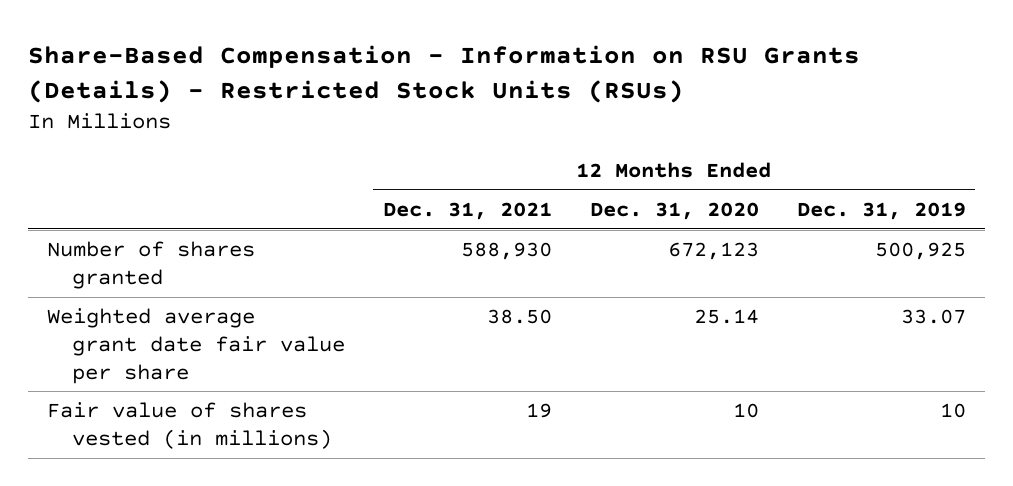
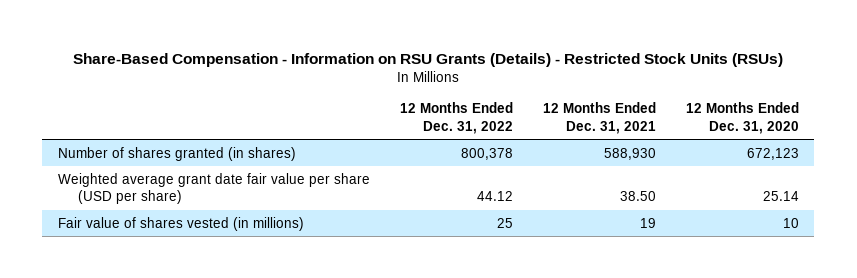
[796,202,966,221] Dec. 31, 2019 -> none
none -> [399,102,513,134] 12 Months Ended Dec. 31, 2022
[47,241,256,289] Number of shares granted -> [57,146,296,161] Number of shares granted (in shares)
[47,308,345,384] Weighted average grant date fair value per share -> [57,172,370,205] Weighted average grant date fair value per share (USD per share)

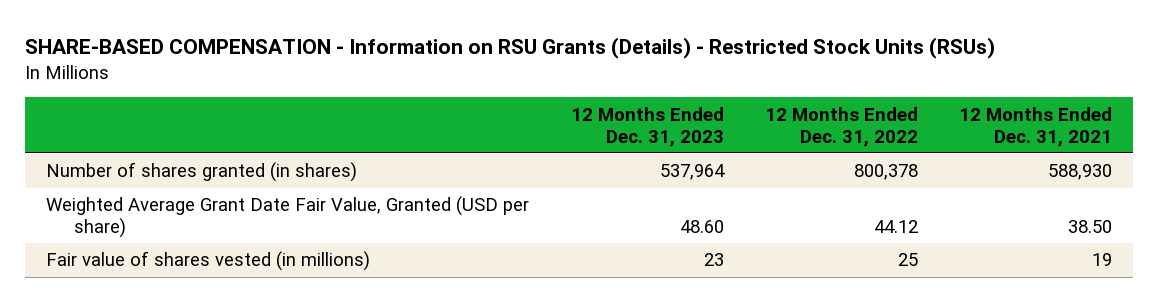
[73,52,784,67] Share-Based Compensation - Information on RSU Grants (Details) - Restricted Stock Units (RSUs) -> [25,37,996,60] SHARE-BASED COMPENSATION - Information on RSU Grants (Details) - Restricted Stock Units (RSUs)
[686,102,800,134] 12 Months Ended Dec. 31, 2020 -> none
none -> [570,106,724,147] 12 Months Ended Dec. 31, 2023
[57,172,370,205] Weighted average grant date fair value per share (USD per share) -> [46,196,530,239] Weighted Average Grant Date Fair Value, Granted (USD per share)

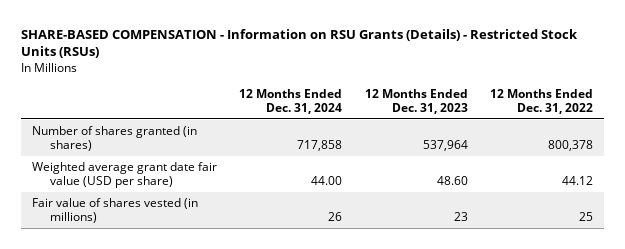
[959,106,1113,147] 12 Months Ended Dec. 31, 2021 -> none
none -> [239,88,343,115] 12 Months Ended Dec. 31, 2024
[46,196,530,239] Weighted Average Grant Date Fair Value, Granted (USD per share) -> [32,161,218,189] Weighted average grant date fair value (USD per share)

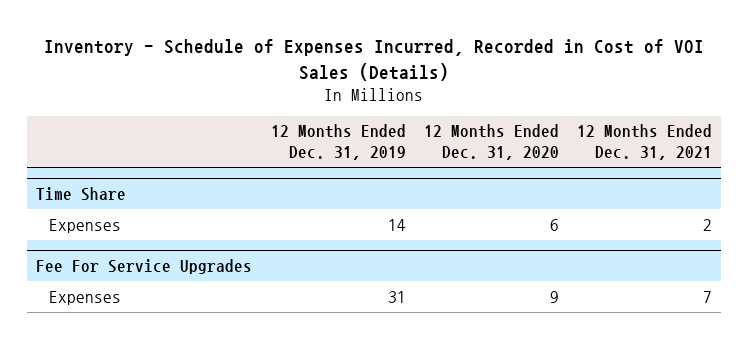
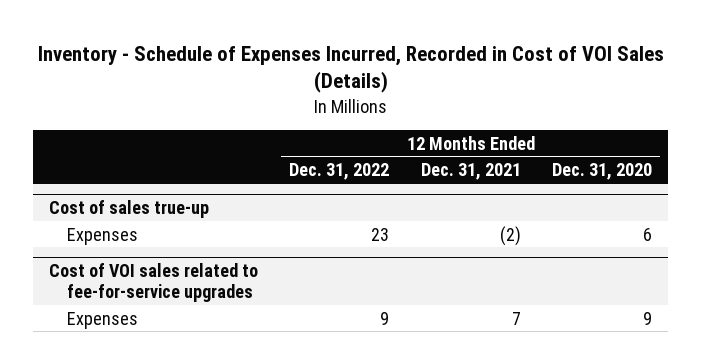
[270,124,406,161] 12 Months Ended Dec. 31, 2019 -> none
none -> [289,163,390,181] Dec. 31, 2022
[36,186,127,201] Time Share -> [48,200,209,219] Cost of sales true-up
[703,218,713,231] 2 -> [499,225,521,246] (2)
[36,258,253,274] Fee For Service Upgrades -> [48,263,258,302] Cost of VOI sales related to fee-for-service upgrades

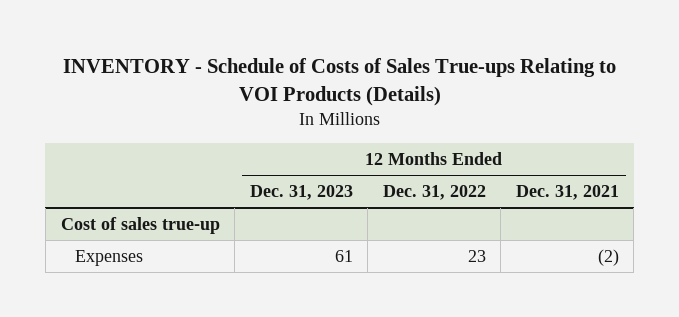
[37,45,664,94] Inventory - Schedule of Expenses Incurred, Recorded in Cost of VOI Sales (Details) -> [62,58,616,106] INVENTORY - Schedule of Costs of Sales True-ups Relating to VOI Products (Details)
[552,163,653,181] Dec. 31, 2020 -> none
none -> [249,185,353,201] Dec. 31, 2023
[48,263,258,302] Cost of VOI sales related to fee-for-service upgrades -> none
[67,311,139,329] Expenses -> none

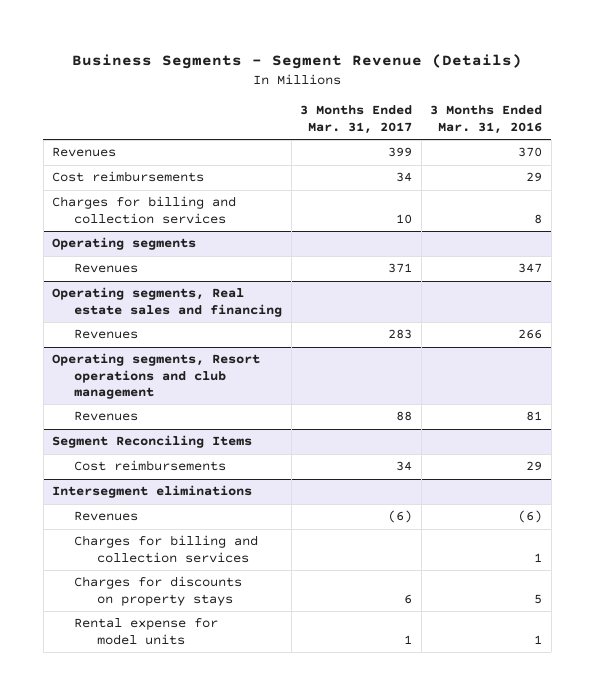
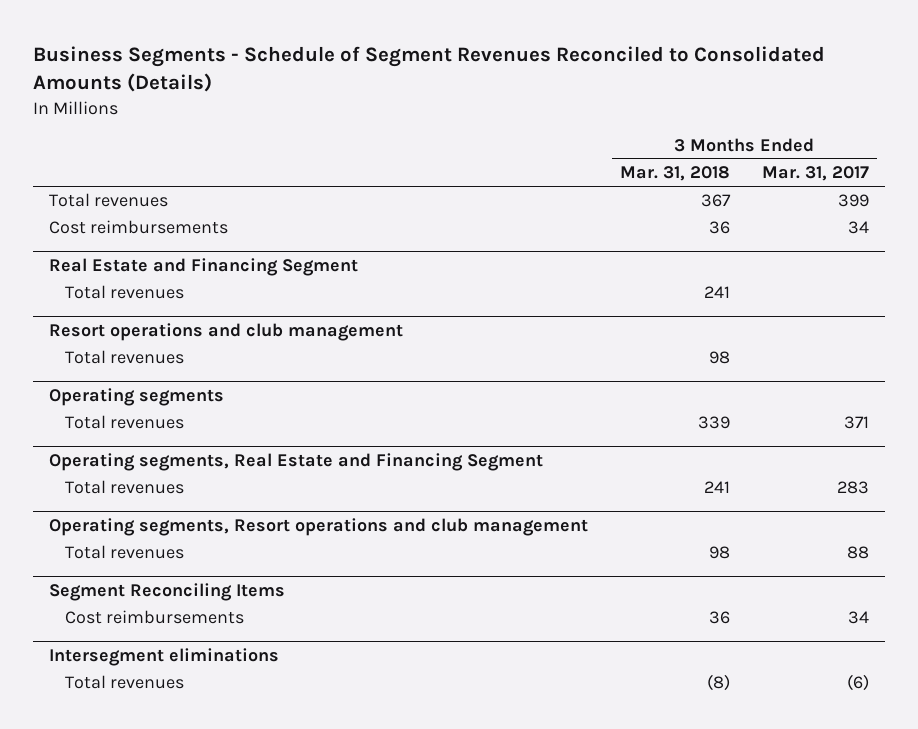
[72,54,523,70] Business Segments - Segment Revenue (Details) -> [33,46,826,93] Business Segments - Schedule of Segment Revenues Reconciled to Consolidated Amounts (Details)
[430,105,543,134] 3 Months Ended Mar. 31, 2016 -> none
none -> [620,166,731,182] Mar. 31, 2018
[52,147,117,158] Revenues -> [49,193,169,208] Total revenues
[52,196,237,224] Charges for billing and collection services -> none
none -> [49,258,359,277] Real Estate and Financing Segment
none -> [65,285,185,300] Total revenues
none -> [49,323,404,342] Resort operations and club management
none -> [65,350,185,365] Total revenues
[74,263,139,274] Revenues -> [65,415,185,430] Total revenues
[52,287,283,317] Operating segments, Real estate sales and financing -> [49,453,544,472] Operating segments, Real Estate and Financing Segment
[74,329,139,340] Revenues -> [65,480,185,495] Total revenues
[74,411,139,422] Revenues -> [65,545,185,560] Total revenues
[74,535,259,563] Charges for billing and collection services -> none
[74,576,243,606] Charges for discounts on property stays -> none
[74,618,219,645] Rental expense for model units -> none
[74,511,139,522] Revenues -> [65,675,185,690] Total revenues

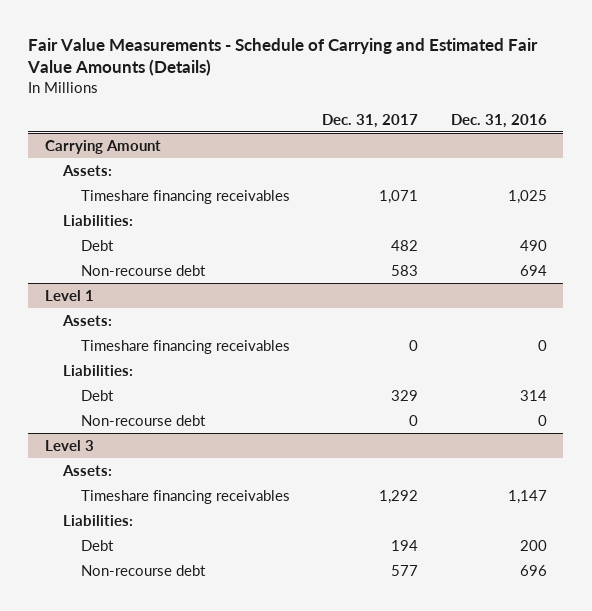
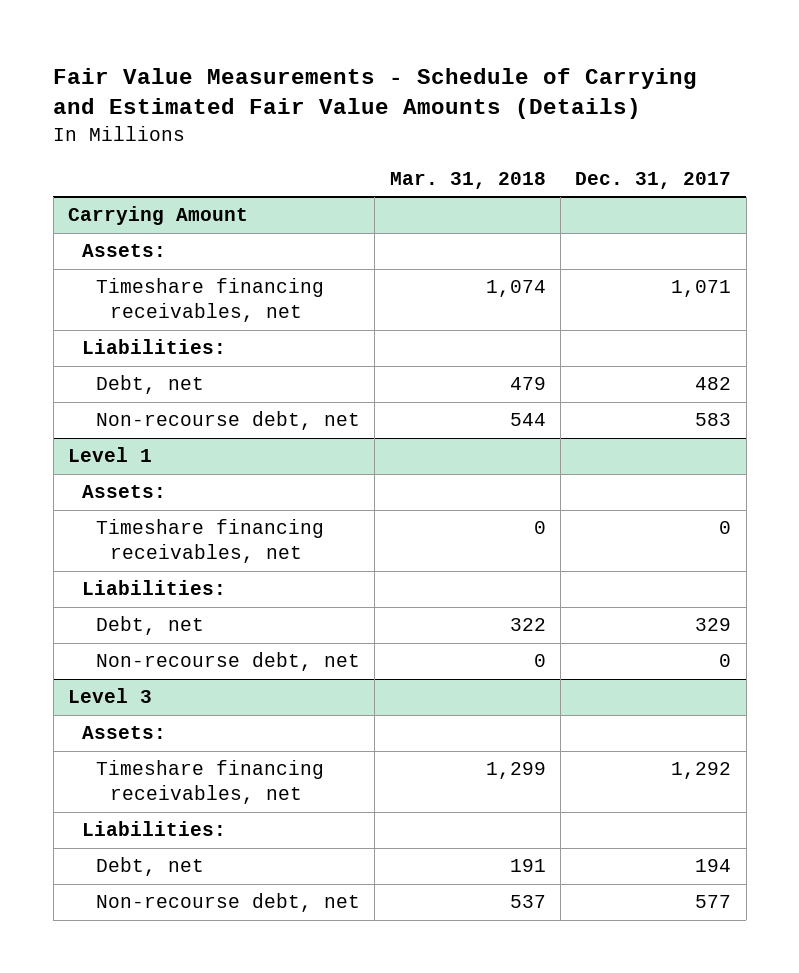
[451,113,548,128] Dec. 31, 2016 -> none
none -> [389,171,546,189] Mar. 31, 2018
[80,189,290,204] Timeshare financing receivables -> [95,278,324,323] Timeshare financing receivables, net
[80,239,114,251] Debt -> [95,375,204,395] Debt, net
[80,264,206,276] Non-recourse debt -> [95,411,360,431] Non-recourse debt, net
[80,339,290,354] Timeshare financing receivables -> [95,519,324,564] Timeshare financing receivables, net
[80,389,114,401] Debt -> [95,616,204,636] Debt, net
[80,414,206,426] Non-recourse debt -> [95,652,360,672] Non-recourse debt, net
[80,489,290,504] Timeshare financing receivables -> [95,760,324,805] Timeshare financing receivables, net
[80,539,114,551] Debt -> [95,857,204,877] Debt, net
[80,564,206,576] Non-recourse debt -> [95,893,360,913] Non-recourse debt, net

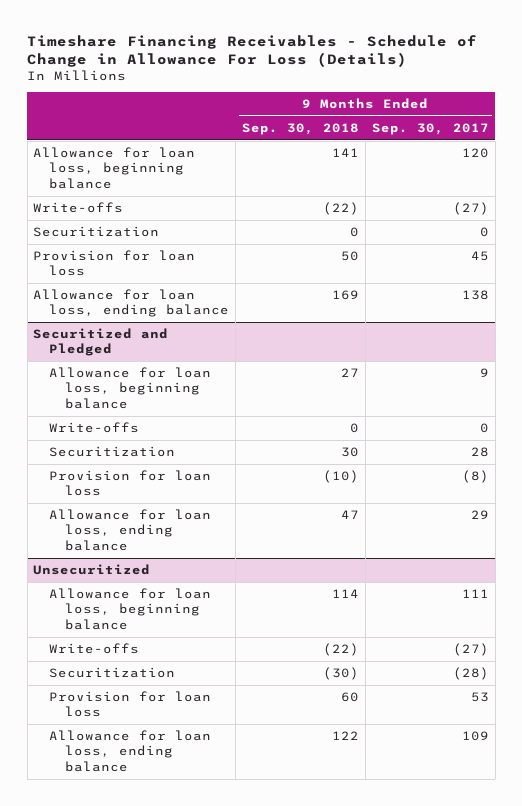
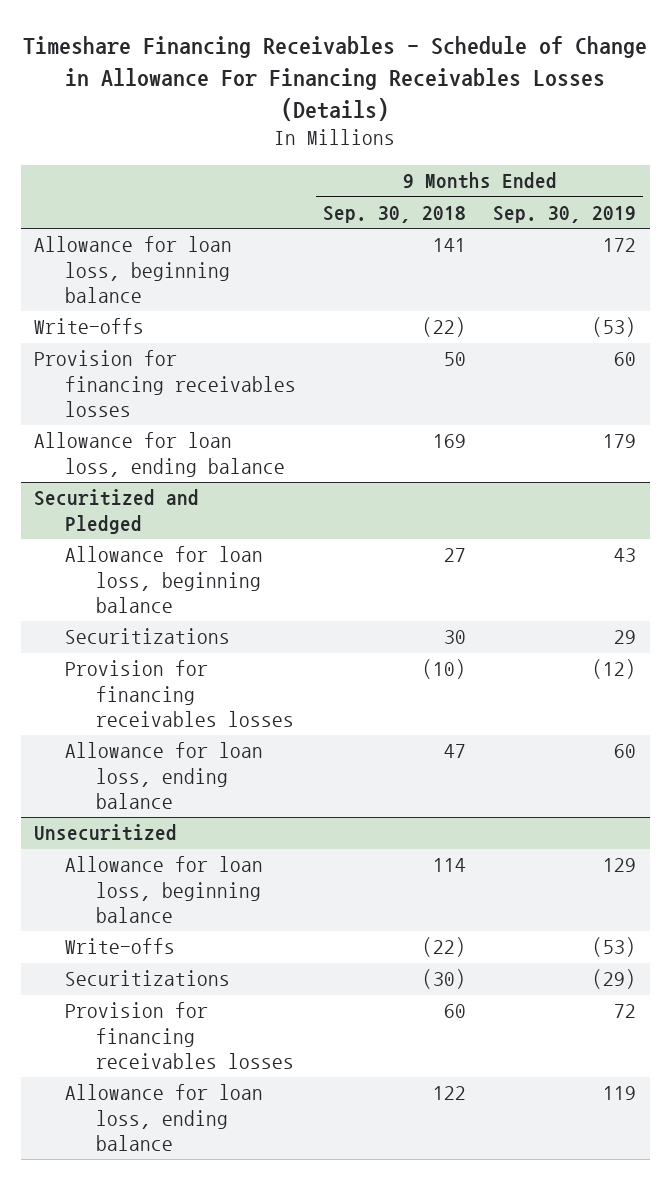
[27,34,478,68] Timeshare Financing Receivables - Schedule of Change in Allowance For Loss (Details) -> [23,35,648,121] Timeshare Financing Receivables - Schedule of Change in Allowance For Financing Receivables Losses (Details)
[371,122,489,135] Sep. 30, 2017 -> none
none -> [493,205,637,223] Sep. 30, 2019
[33,226,160,238] Securitization -> none
[33,250,196,277] Provision for loan loss -> [34,350,297,418] Provision for financing receivables losses
[49,422,140,434] Write-offs -> none
[49,446,176,458] Securitization -> [65,628,231,645] Securitizations
[49,470,212,497] Provision for loan loss -> [65,660,294,728] Provision for financing receivables losses
[49,667,176,679] Securitization -> [65,970,231,987] Securitizations
[49,691,212,718] Provision for loan loss -> [65,1002,294,1070] Provision for financing receivables losses

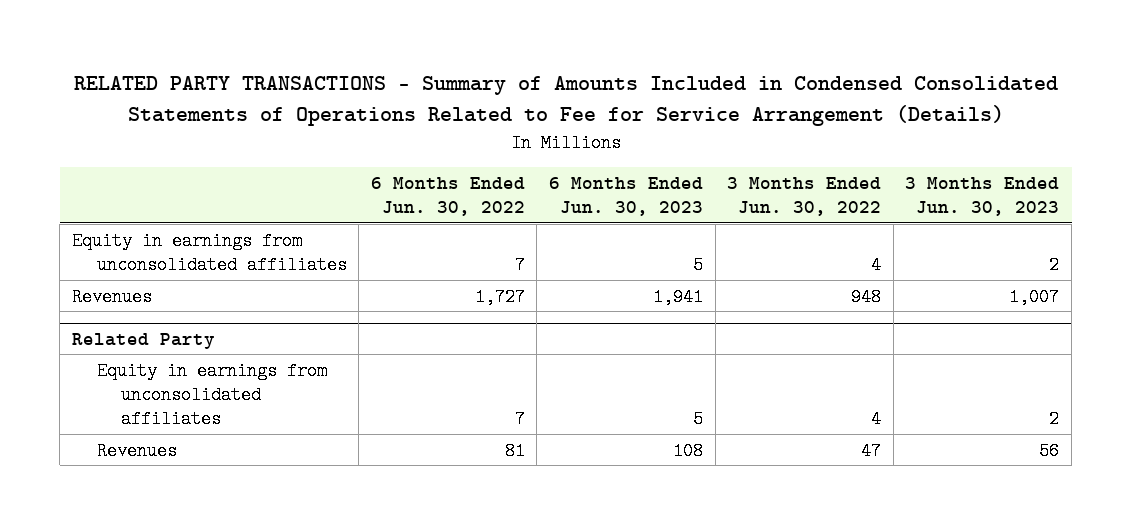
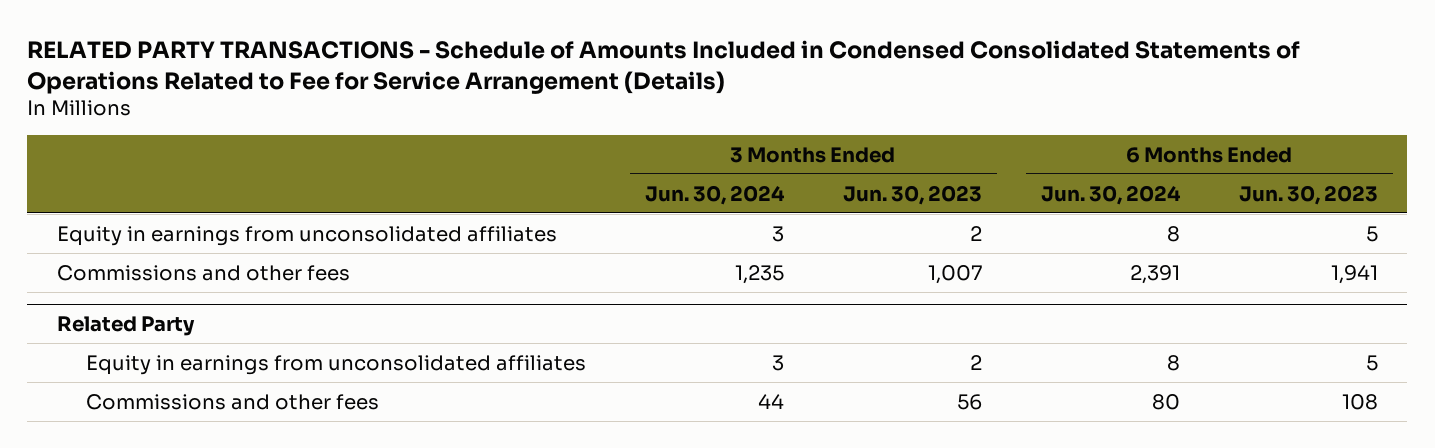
[73,76,1058,126] RELATED PARTY TRANSACTIONS - Summary of Amounts Included in Condensed Consolidated Statements of Operations Related to Fee for Service Arrangement (Details) -> [27,39,1301,94] RELATED PARTY TRANSACTIONS - Schedule of Amounts Included in Condensed Consolidated Statements of Operations Related to Fee for Service Arrangement (Details)
[370,177,525,217] 6 Months Ended Jun. 30, 2022 -> none
[727,177,882,217] 3 Months Ended Jun. 30, 2022 -> none
none -> [644,184,785,205] Jun. 30, 2024
none -> [1040,184,1181,205] Jun. 30, 2024
[71,287,152,306] Revenues -> [56,264,350,281] Commissions and other fees
[96,441,177,460] Revenues -> [85,393,379,410] Commissions and other fees

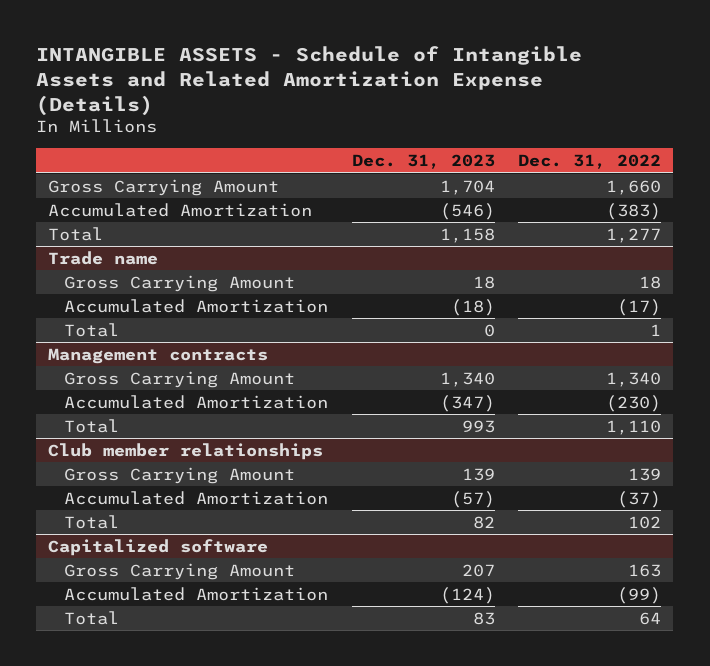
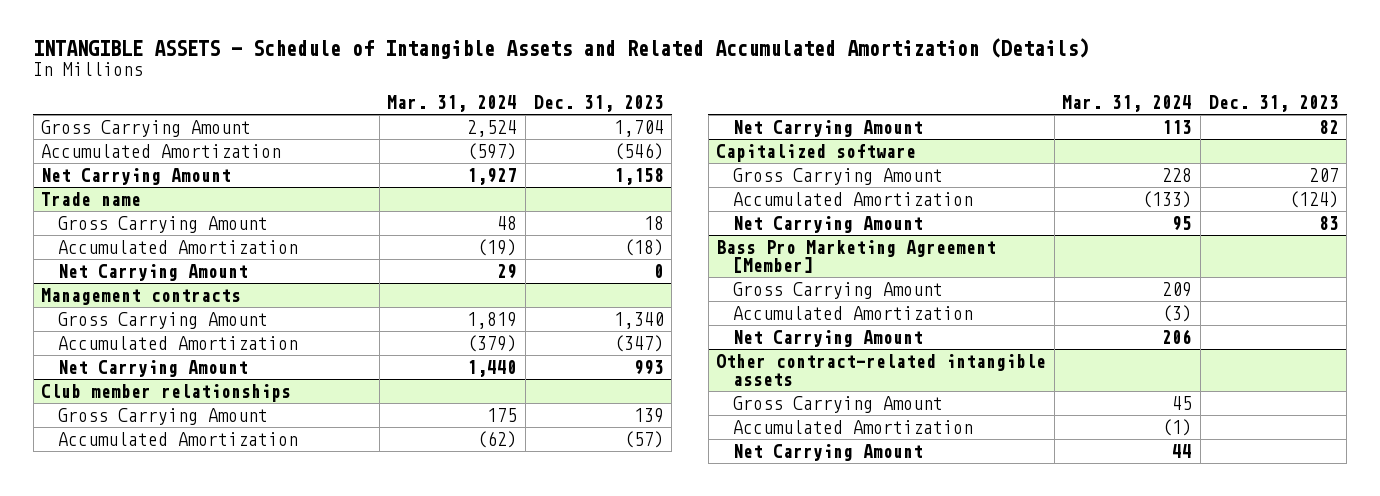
[36,46,583,116] INTANGIBLE ASSETS - Schedule of Intangible Assets and Related Amortization Expense (Details) -> [33,37,1090,59] INTANGIBLE ASSETS - Schedule of Intangible Assets and Related Accumulated Amortization (Details)
[518,153,662,169] Dec. 31, 2022 -> none
none -> [387,95,518,113] Mar. 31, 2024
[48,226,104,241] Total -> [41,167,232,185] Net Carrying Amount
[64,322,120,337] Total -> [58,263,249,281] Net Carrying Amount
[64,418,120,433] Total -> [58,359,249,377] Net Carrying Amount
[64,514,120,529] Total -> [733,119,924,137] Net Carrying Amount
[64,610,120,625] Total -> [733,215,924,233] Net Carrying Amount
none -> [716,239,997,274] Bass Pro Marketing Agreement [Member]
none -> [733,281,944,299] Gross Carrying Amount
none -> [733,305,974,320] Accumulated Amortization
none -> [733,329,924,347] Net Carrying Amount
none -> [716,353,1047,387] Other contract-related intangible assets
none -> [733,395,944,413] Gross Carrying Amount
none -> [733,419,974,434] Accumulated Amortization
none -> [733,443,924,461] Net Carrying Amount

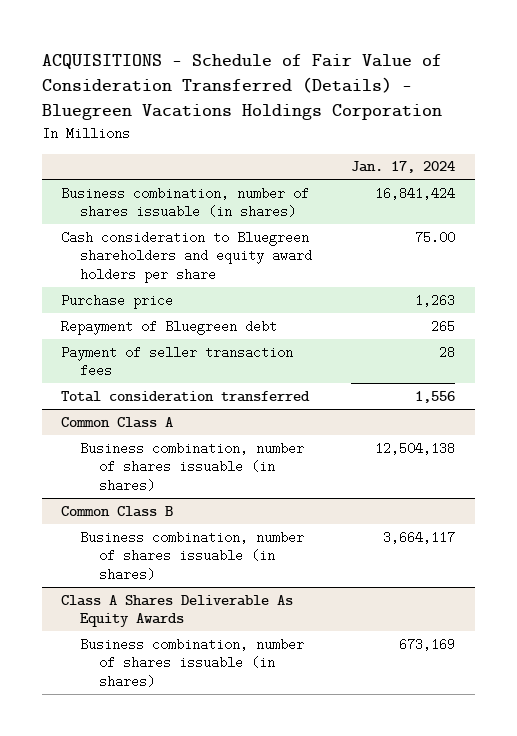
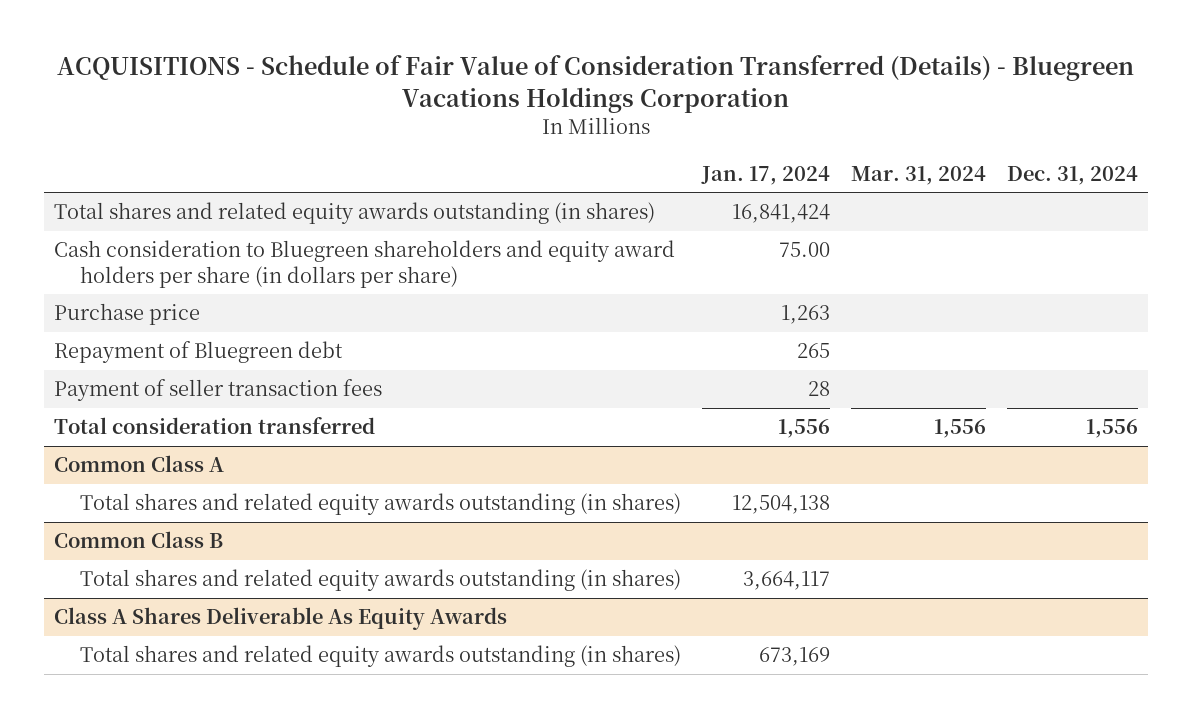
none -> [850,165,986,185] Mar. 31, 2024
none -> [1006,165,1138,185] Dec. 31, 2024
[61,186,310,219] Business combination, number of shares issuable (in shares) -> [54,202,656,225] Total shares and related equity awards outstanding (in shares)
[61,230,313,283] Cash consideration to Bluegreen shareholders and equity award holders per share -> [54,240,676,288] Cash consideration to Bluegreen shareholders and equity award holders per share (in dollars per share)
[80,441,305,492] Business combination, number of shares issuable (in shares) -> [79,493,681,516] Total shares and related equity awards outstanding (in shares)
[80,530,305,581] Business combination, number of shares issuable (in shares) -> [79,569,681,592] Total shares and related equity awards outstanding (in shares)
[80,637,305,688] Business combination, number of shares issuable (in shares) -> [79,645,681,668] Total shares and related equity awards outstanding (in shares)

